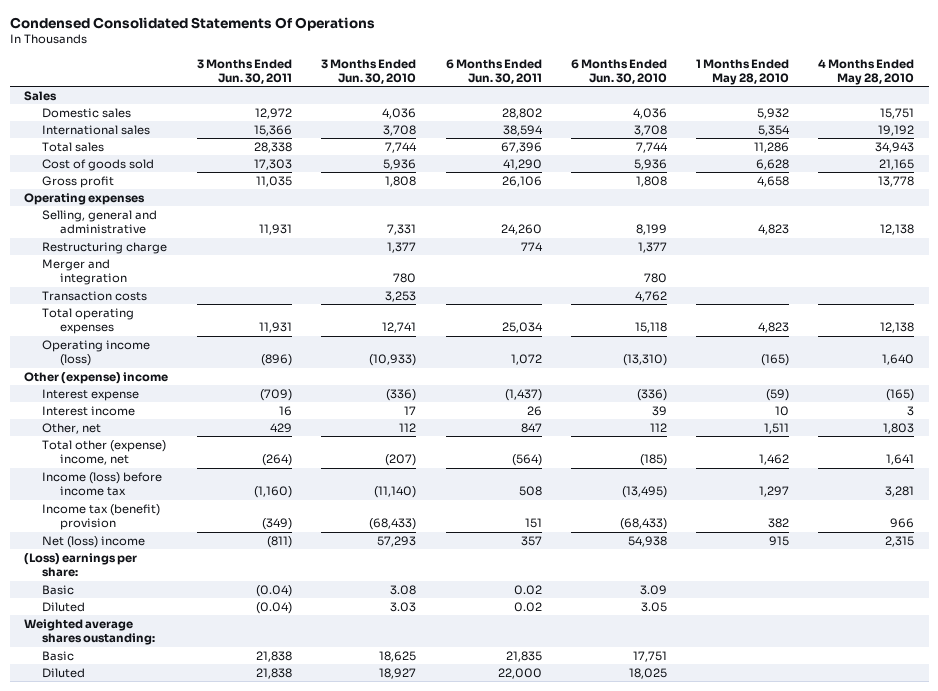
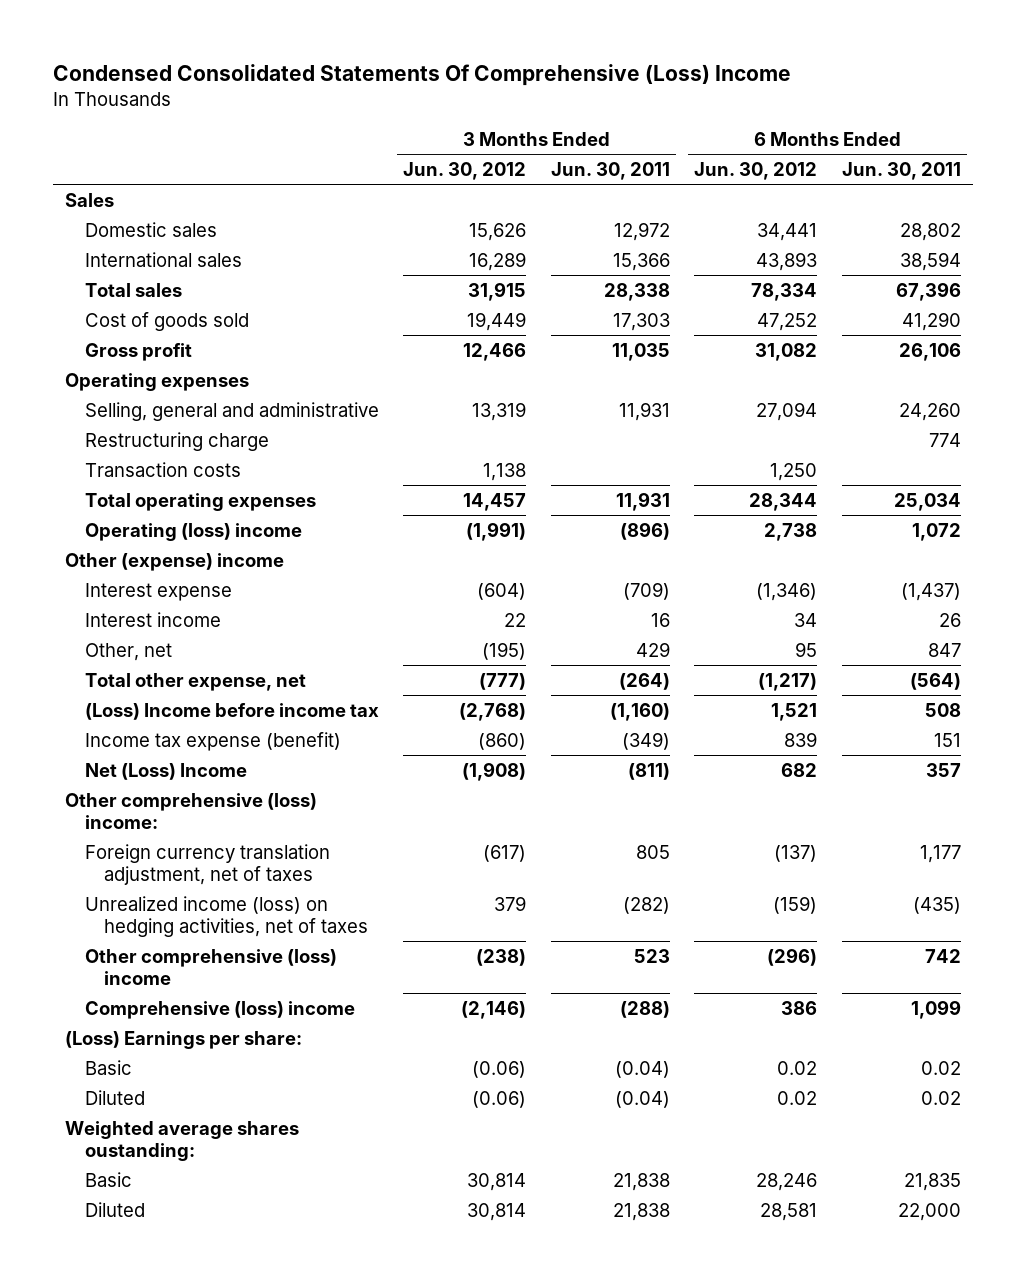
[9,16,375,31] Condensed Consolidated Statements Of Operations -> [52,64,791,87] Condensed Consolidated Statements Of Comprehensive (Loss) Income
[321,58,417,84] 3 Months Ended Jun. 30, 2010 -> none
[570,58,667,84] 6 Months Ended Jun. 30, 2010 -> none
[696,58,790,85] 1 Months Ended May 28, 2010 -> none
[818,58,915,85] 4 Months Ended May 28, 2010 -> none
none -> [403,161,527,180] Jun. 30, 2012
none -> [694,161,818,180] Jun. 30, 2012
[41,258,127,286] Merger and integration -> none
[41,339,150,367] Operating income (loss) -> [84,522,302,541] Operating (loss) income
[41,439,166,466] Total other (expense) income, net -> [84,672,306,691] Total other expense, net
[41,471,162,497] Income (loss) before income tax -> [84,702,379,720] (Loss) Income before income tax
[41,503,160,531] Income tax (benefit) provision -> [84,731,341,751] Income tax expense (benefit)
[41,535,145,548] Net (loss) income -> [84,762,247,780] Net (Loss) Income
none -> [65,792,318,829] Other comprehensive (loss) income:
none -> [84,843,330,885] Foreign currency translation adjustment, net of taxes
none -> [84,895,369,937] Unrealized income (loss) on hedging activities, net of taxes
none -> [84,948,337,985] Other comprehensive (loss) income
none -> [84,1000,355,1019] Comprehensive (loss) income
[24,552,138,578] (Loss) earnings per share: -> [65,1030,303,1049] (Loss) Earnings per share:

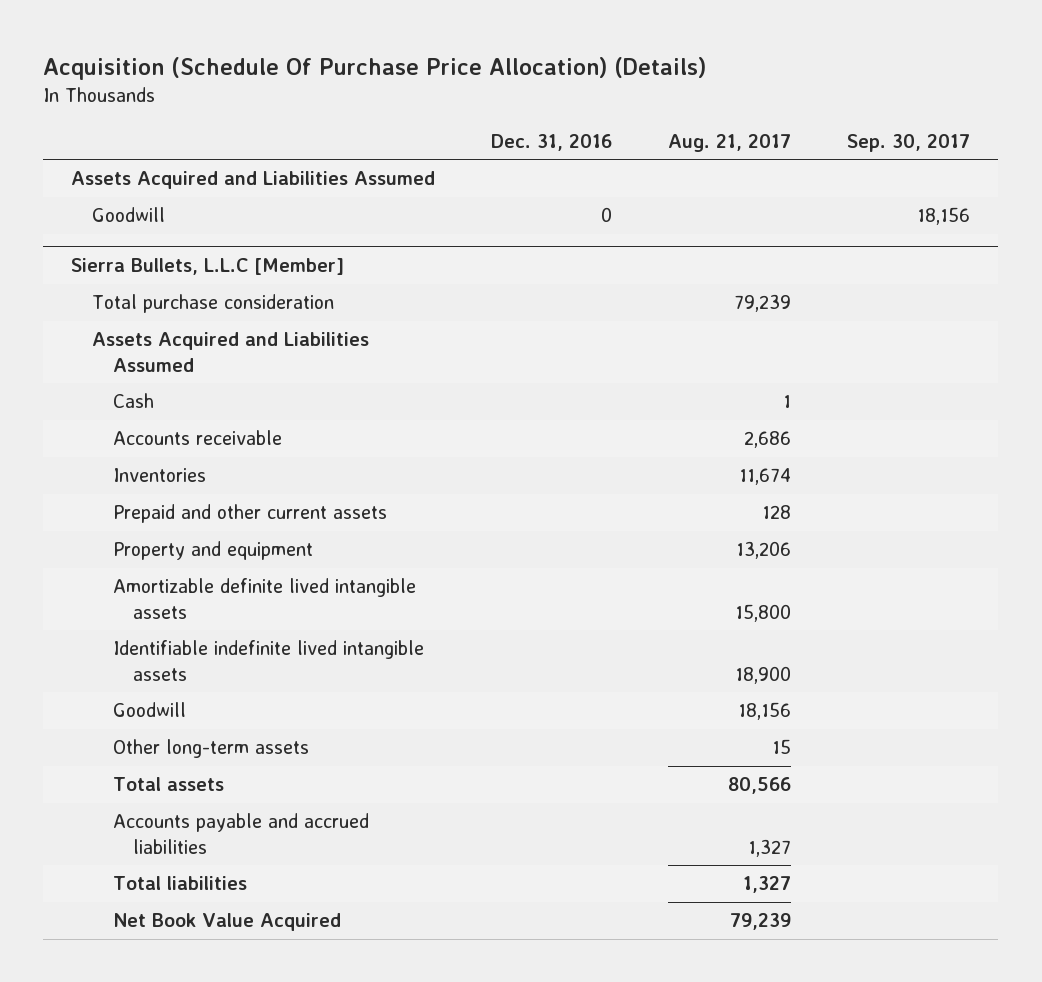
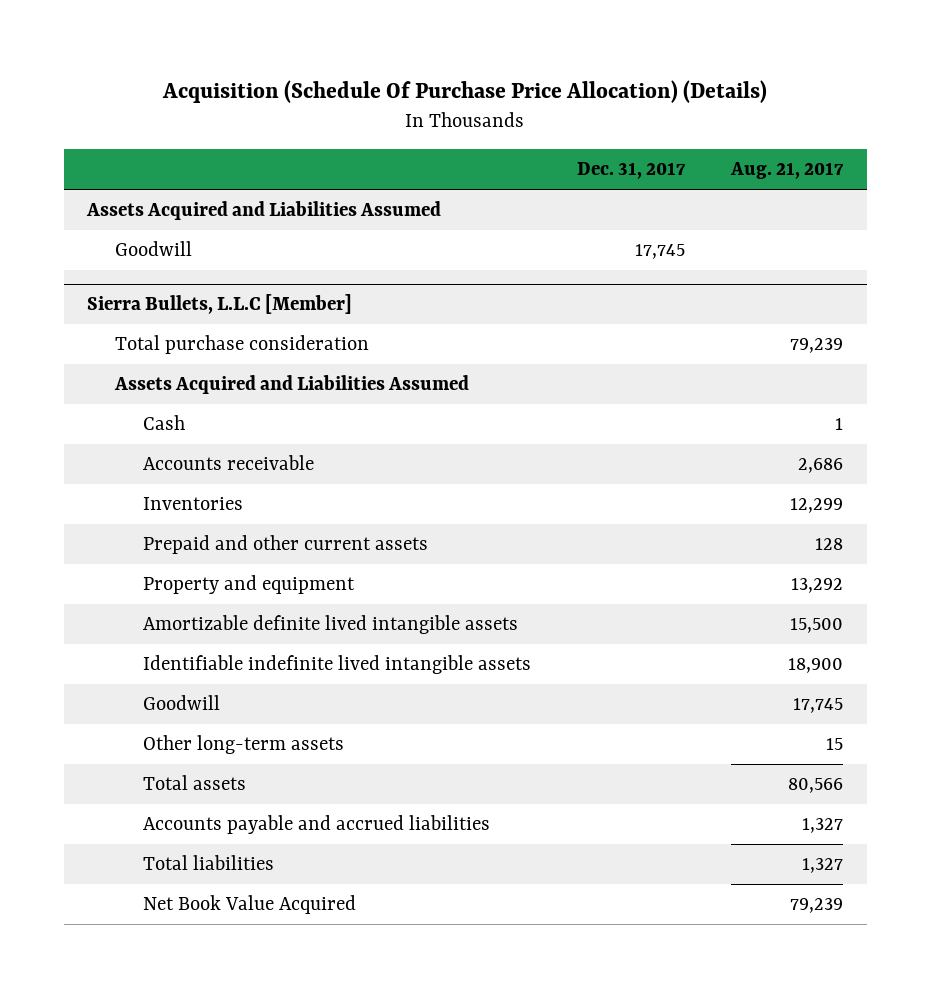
[491,133,613,151] Dec. 31, 2016 -> none
[847,133,971,152] Sep. 30, 2017 -> none
none -> [577,162,687,180] Dec. 31, 2017
[739,468,792,486] 11,674 -> [790,498,844,514] 12,299
[736,541,792,560] 13,206 -> [791,578,844,594] 13,292
[735,603,792,622] 15,800 -> [790,618,844,634] 15,500
[738,702,792,721] 18,156 -> [793,698,844,714] 17,745

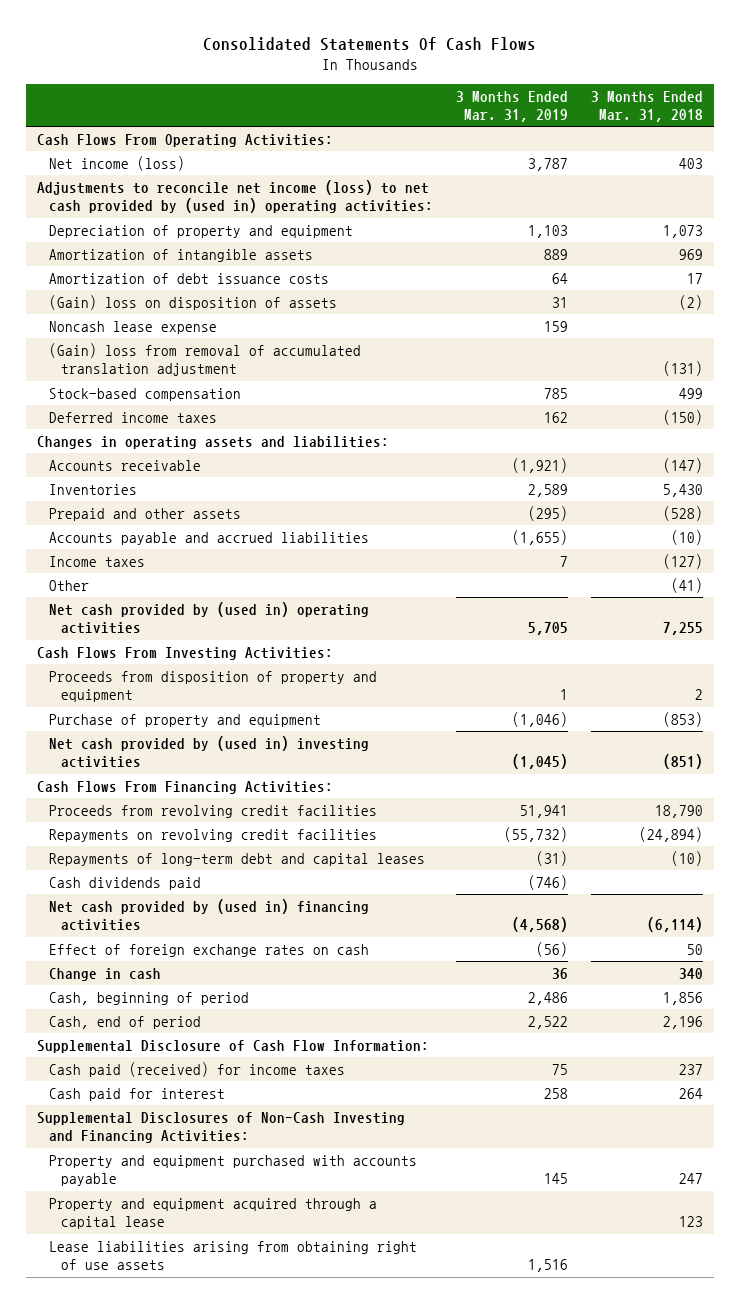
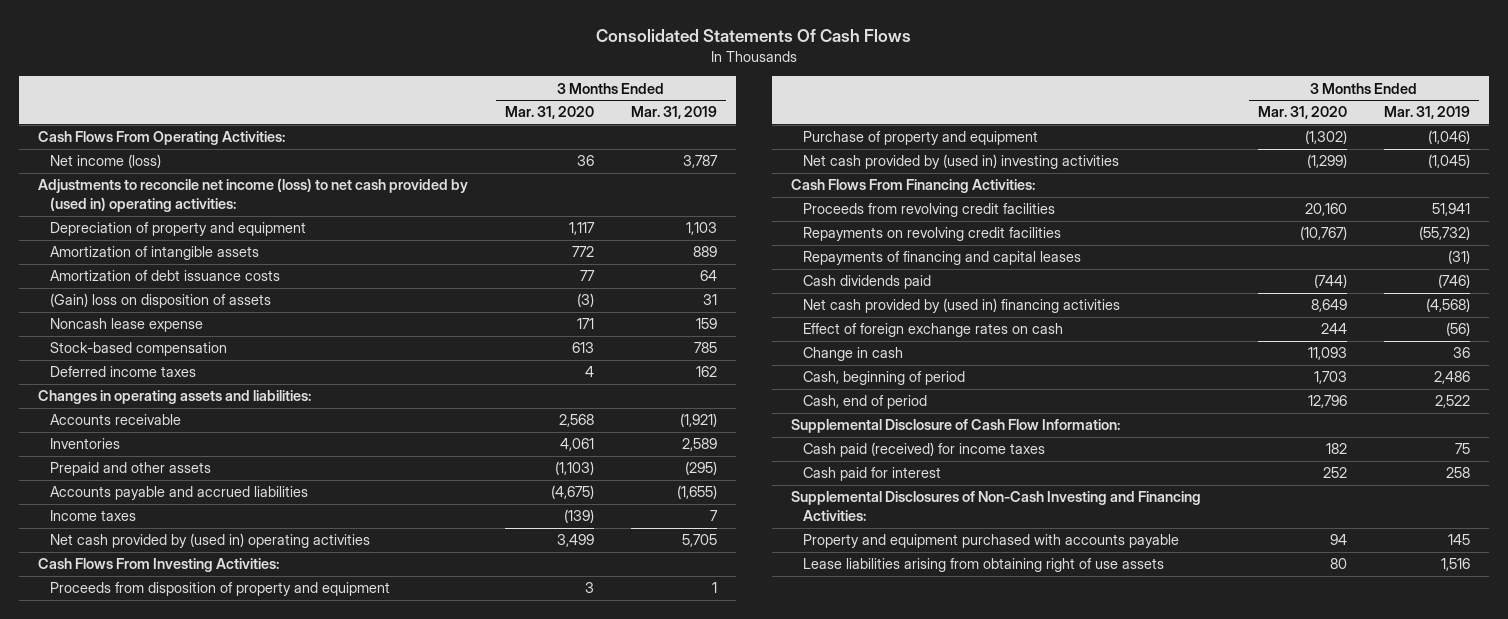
[590,90,703,123] 3 Months Ended Mar. 31, 2018 -> none
none -> [505,106,595,120] Mar. 31, 2020
[49,342,362,377] (Gain) loss from removal of accumulated translation adjustment -> none
[49,579,90,591] Other -> none
[49,852,426,866] Repayments of long-term debt and capital leases -> [803,251,1082,266] Repayments of financing and capital leases
[49,1197,378,1230] Property and equipment acquired through a capital lease -> none

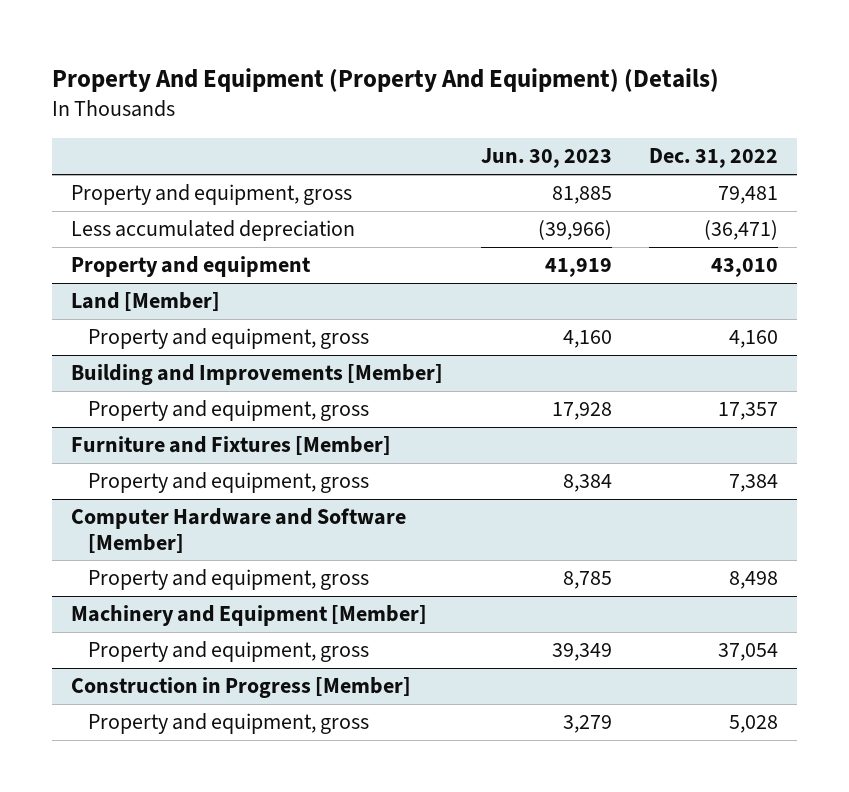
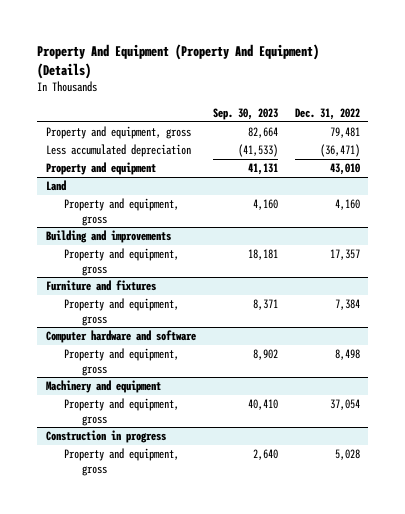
[480,148,612,169] Jun. 30, 2023 -> none
none -> [212,107,278,120] Sep. 30, 2023
[71,292,221,312] Land [Member] -> [45,180,66,192] Land
[71,364,444,386] Building and Improvements [Member] -> [45,230,171,244] Building and improvements
[71,436,392,456] Furniture and Fixtures [Member] -> [45,280,156,292] Furniture and fixtures
[71,508,407,553] Computer Hardware and Software [Member] -> [45,330,196,344] Computer hardware and software
[71,605,428,627] Machinery and Equipment [Member] -> [45,380,161,394] Machinery and equipment
[71,677,412,699] Construction in Progress [Member] -> [45,430,166,444] Construction in progress

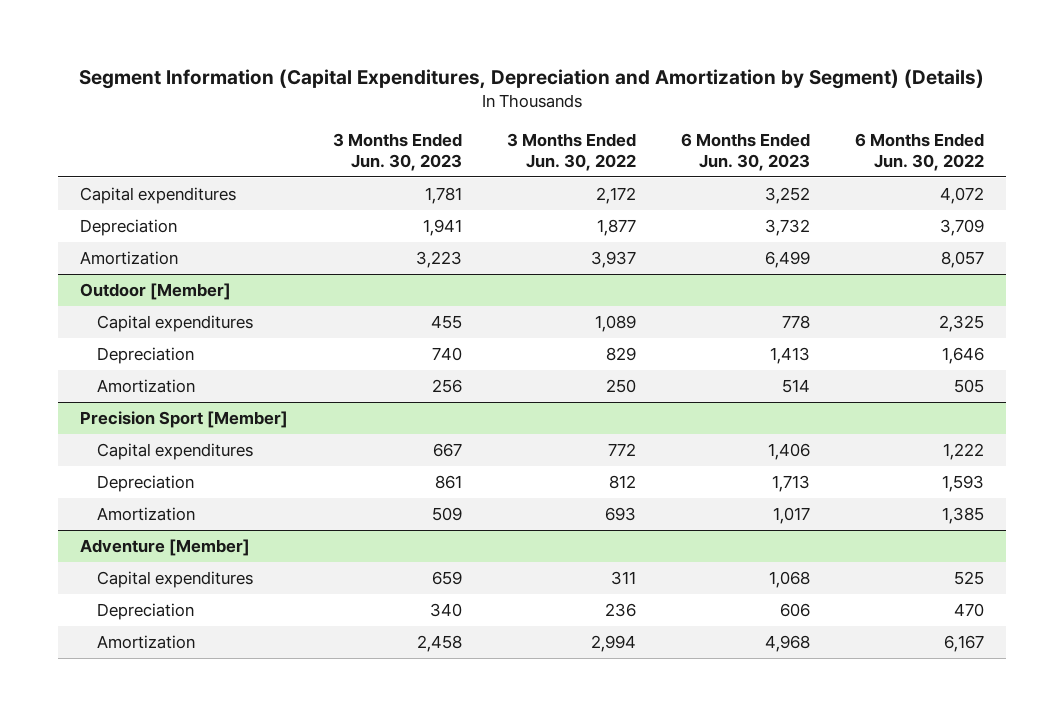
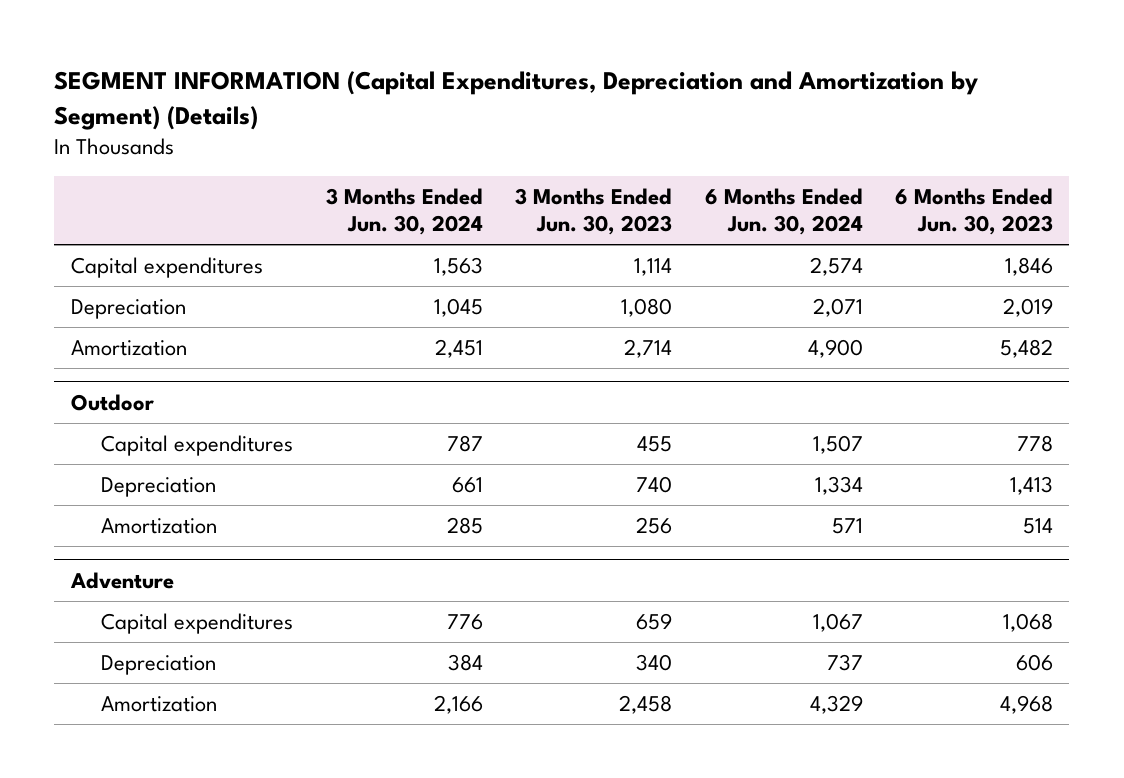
[79,69,985,90] Segment Information (Capital Expenditures, Depreciation and Amortization by Segment) (Details) -> [54,71,979,130] SEGMENT INFORMATION (Capital Expenditures, Depreciation and Amortization by Segment) (Details)
[507,133,637,171] 3 Months Ended Jun. 30, 2022 -> none
[854,133,984,171] 6 Months Ended Jun. 30, 2022 -> none
none -> [325,187,483,236] 3 Months Ended Jun. 30, 2024
none -> [704,187,863,236] 6 Months Ended Jun. 30, 2024
[425,187,463,205] 1,781 -> [634,258,673,277] 1,114
[764,187,810,205] 3,252 -> [1005,257,1054,277] 1,846
[423,219,463,237] 1,941 -> [621,298,673,318] 1,080
[764,219,810,237] 3,732 -> [1003,298,1054,318] 2,019
[416,251,463,269] 3,223 -> [624,339,673,359] 2,714
[764,251,810,269] 6,499 -> [1000,339,1054,359] 5,482
[80,283,232,301] Outdoor [Member] -> [70,393,154,411] Outdoor
[80,411,289,429] Precision Sport [Member] -> none
[97,443,254,461] Capital expenditures -> none
[97,475,195,493] Depreciation -> none
[97,507,196,522] Amortization -> none
[80,539,251,557] Adventure [Member] -> [69,571,174,589] Adventure

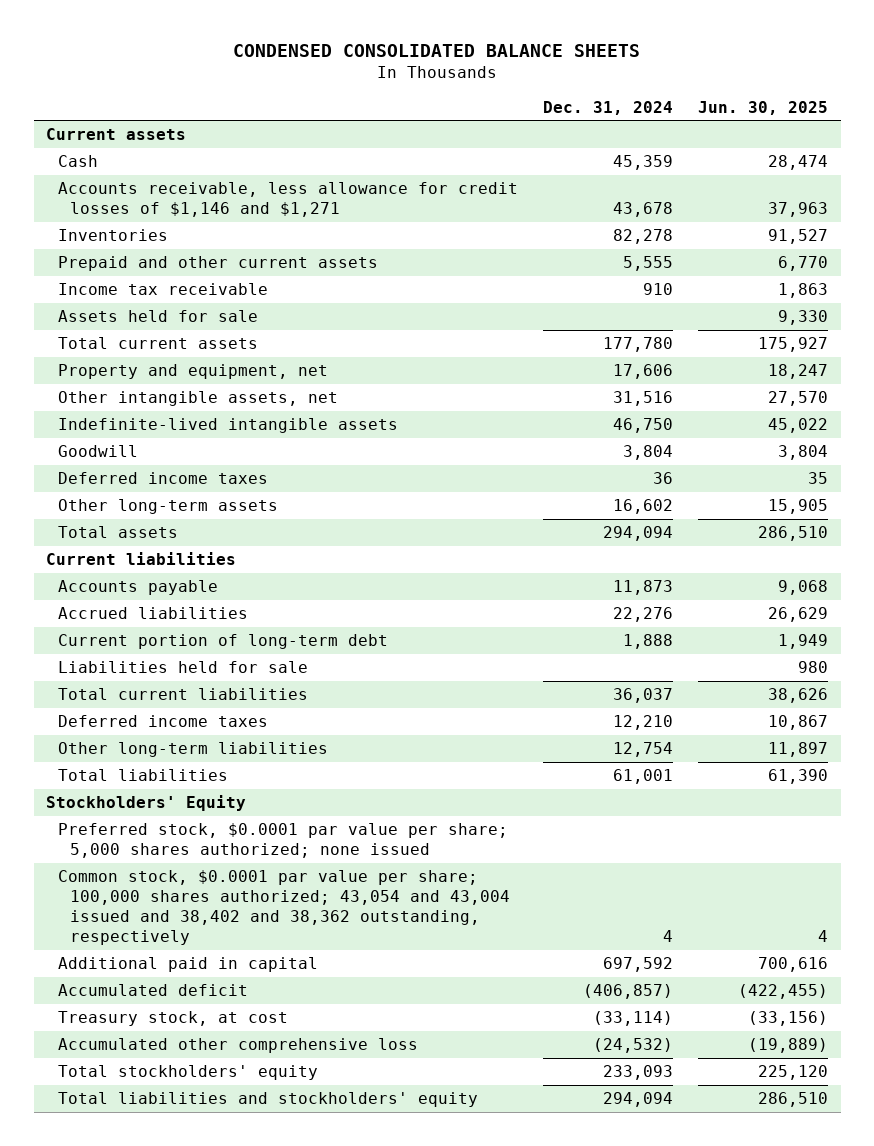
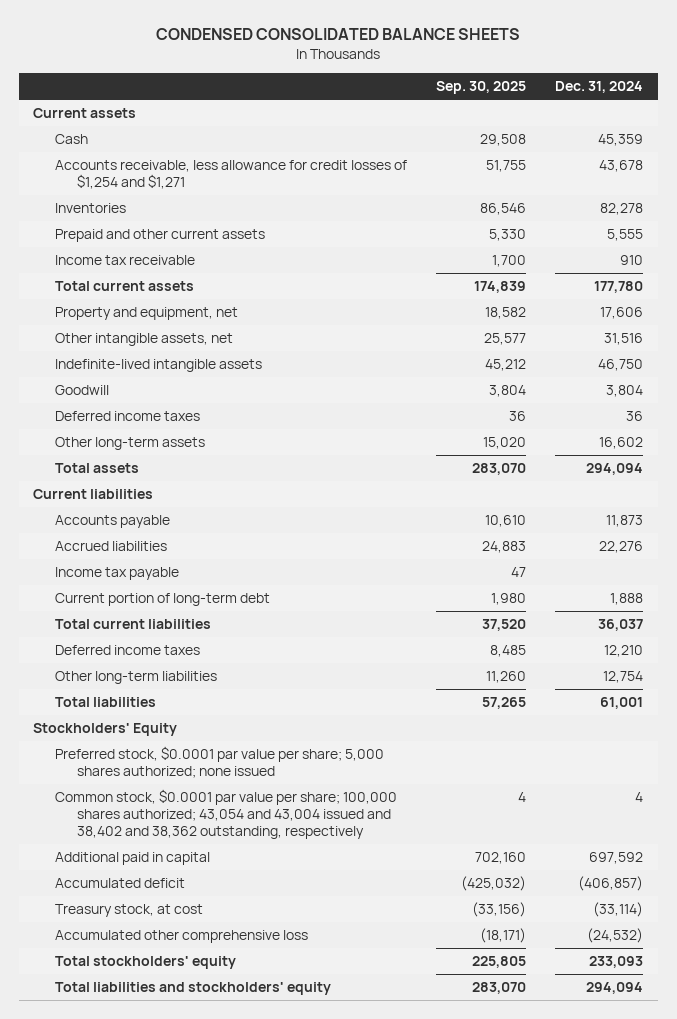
[698,100,829,115] Jun. 30, 2025 -> none
none -> [436,80,527,94] Sep. 30, 2025
[58,182,519,217] Accounts receivable, less allowance for credit losses of $1,146 and $1,271 -> [54,160,407,189] Accounts receivable, less allowance for credit losses of $1,254 and $1,271
[58,310,259,323] Assets held for sale -> none
none -> [54,567,179,581] Income tax payable
[58,661,309,674] Liabilities held for sale -> none

